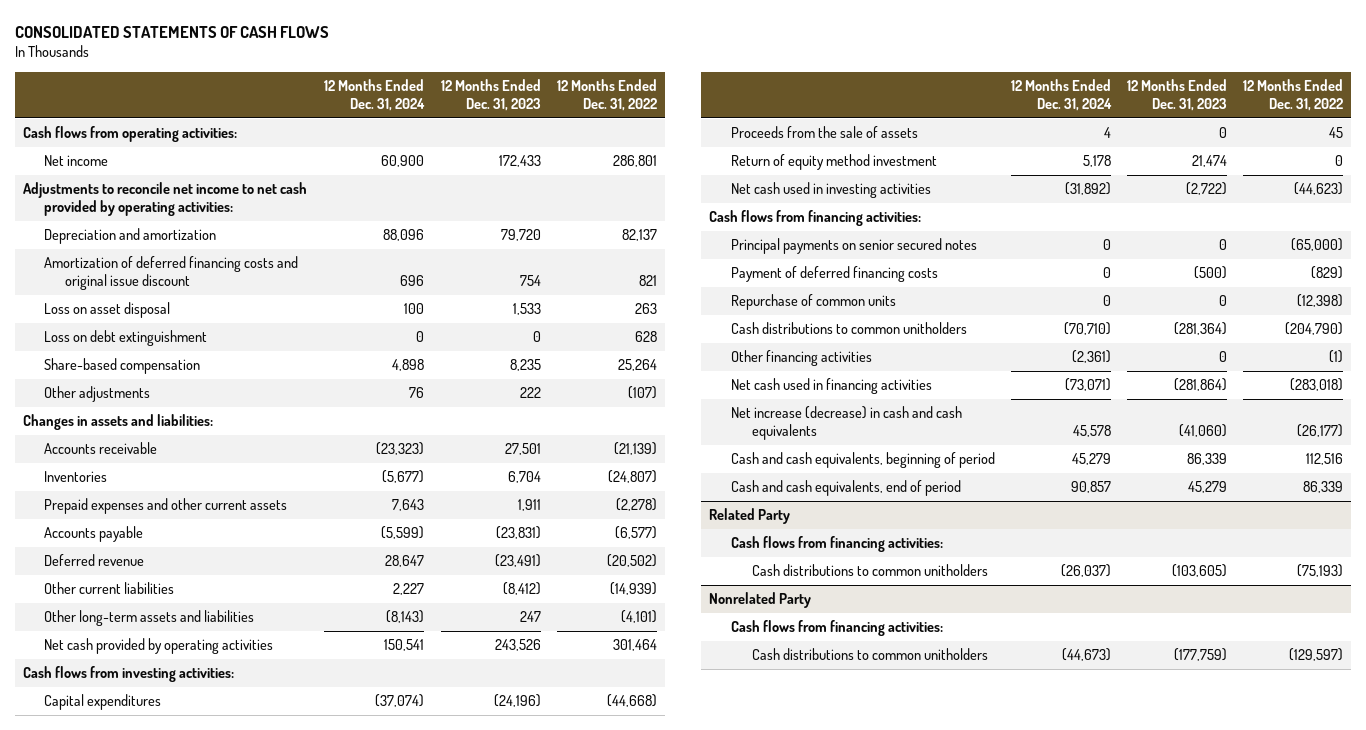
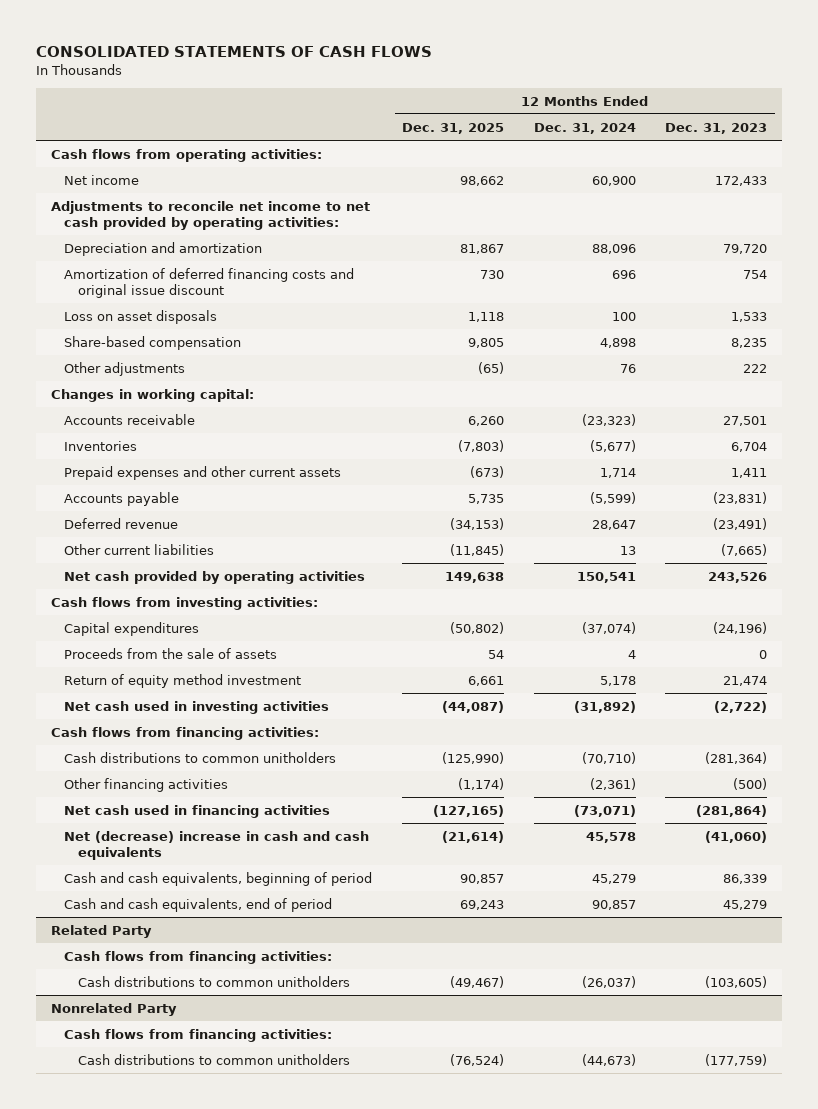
[556,79,657,111] 12 Months Ended Dec. 31, 2022 -> none
none -> [402,122,505,134] Dec. 31, 2025
[44,330,208,347] Loss on debt extinguishment -> none
[44,302,171,319] Loss on asset disposal -> [64,309,218,324] Loss on asset disposals
[23,414,214,431] Changes in assets and liabilities: -> [51,388,255,402] Changes in working capital:
[392,499,425,512] 7,643 -> [599,467,636,478] 1,714
[517,499,541,512] 1,911 -> [731,467,768,478] 1,411
[44,610,255,627] Other long-term assets and liabilities -> none
[393,583,425,596] 2,227 -> [619,545,636,555] 13
[502,582,541,596] (8,412) -> [721,543,768,556] (7,665)
[730,238,977,255] Principal payments on senior secured notes -> none
[730,266,938,283] Payment of deferred financing costs -> none
[730,294,896,311] Repurchase of common units -> none
[1219,351,1228,363] 0 -> [733,777,768,790] (500)
[730,406,962,441] Net increase (decrease) in cash and cash equivalents -> [64,830,370,860] Net (decrease) increase in cash and cash equivalents

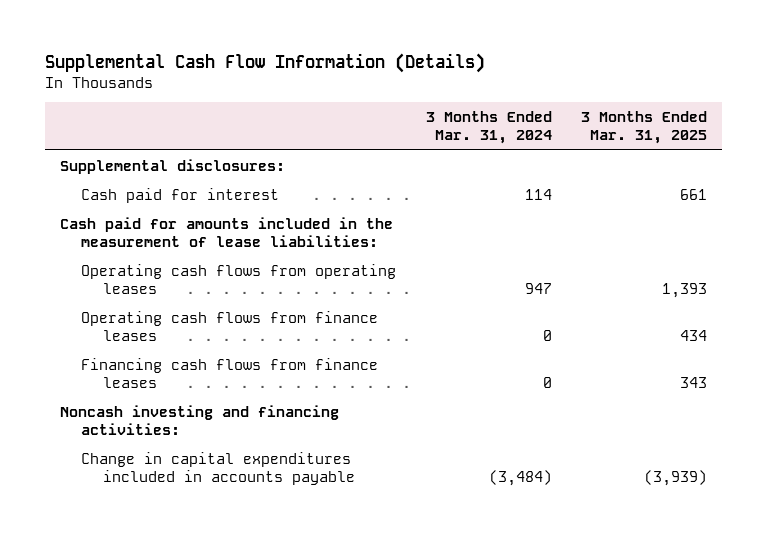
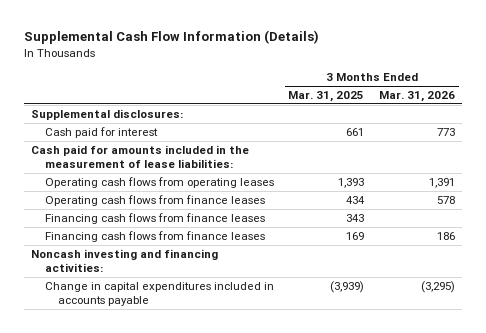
[425,111,552,145] 3 Months Ended Mar. 31, 2024 -> none
none -> [378,91,455,103] Mar. 31, 2026
none -> [44,230,265,242] Financing cash flows from finance leases

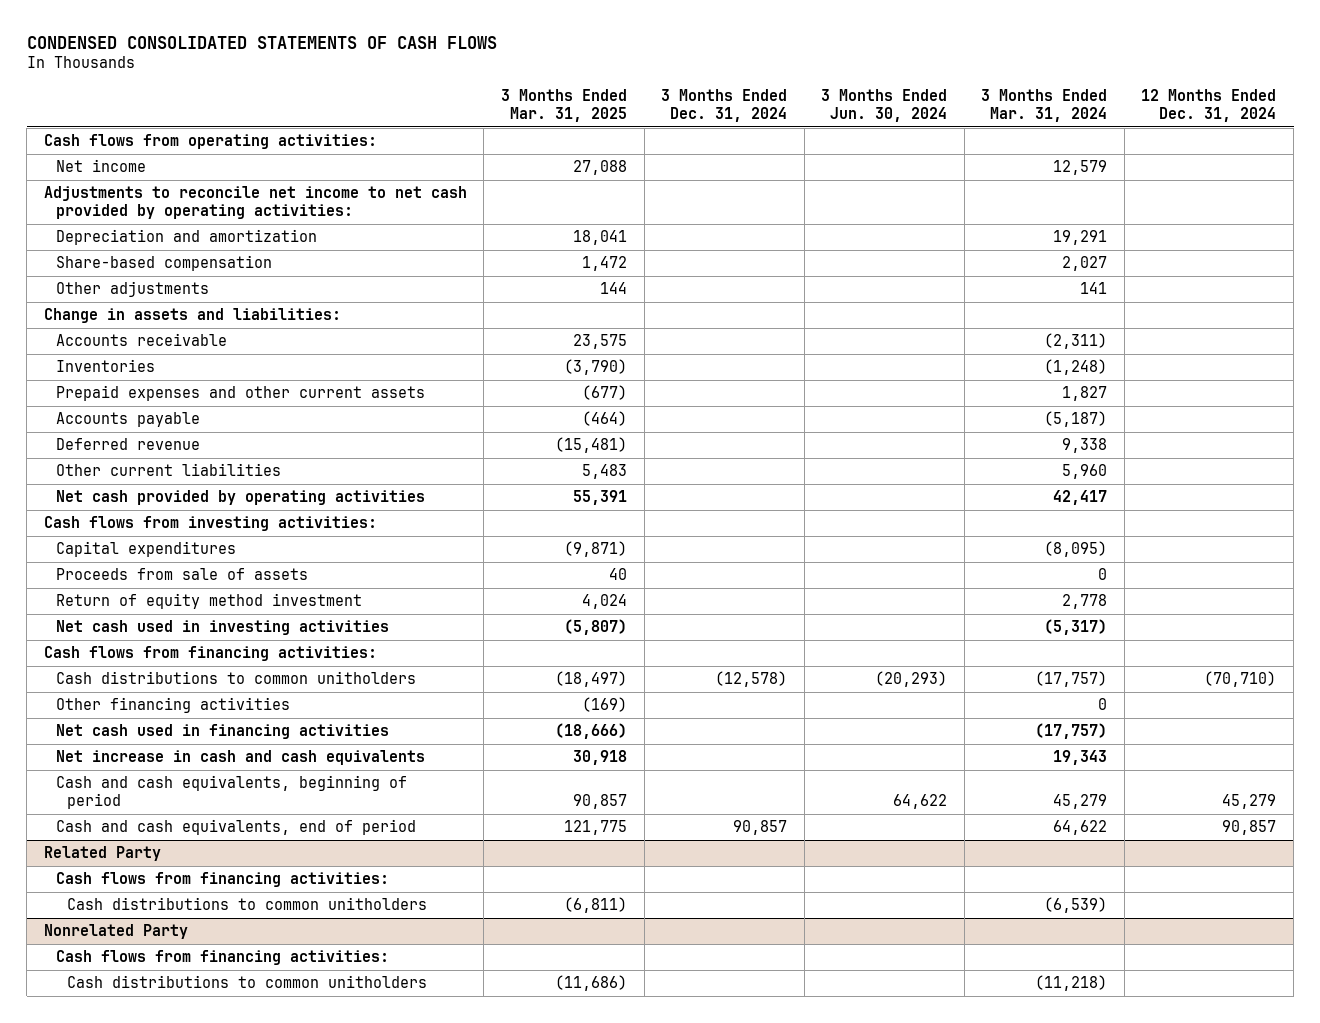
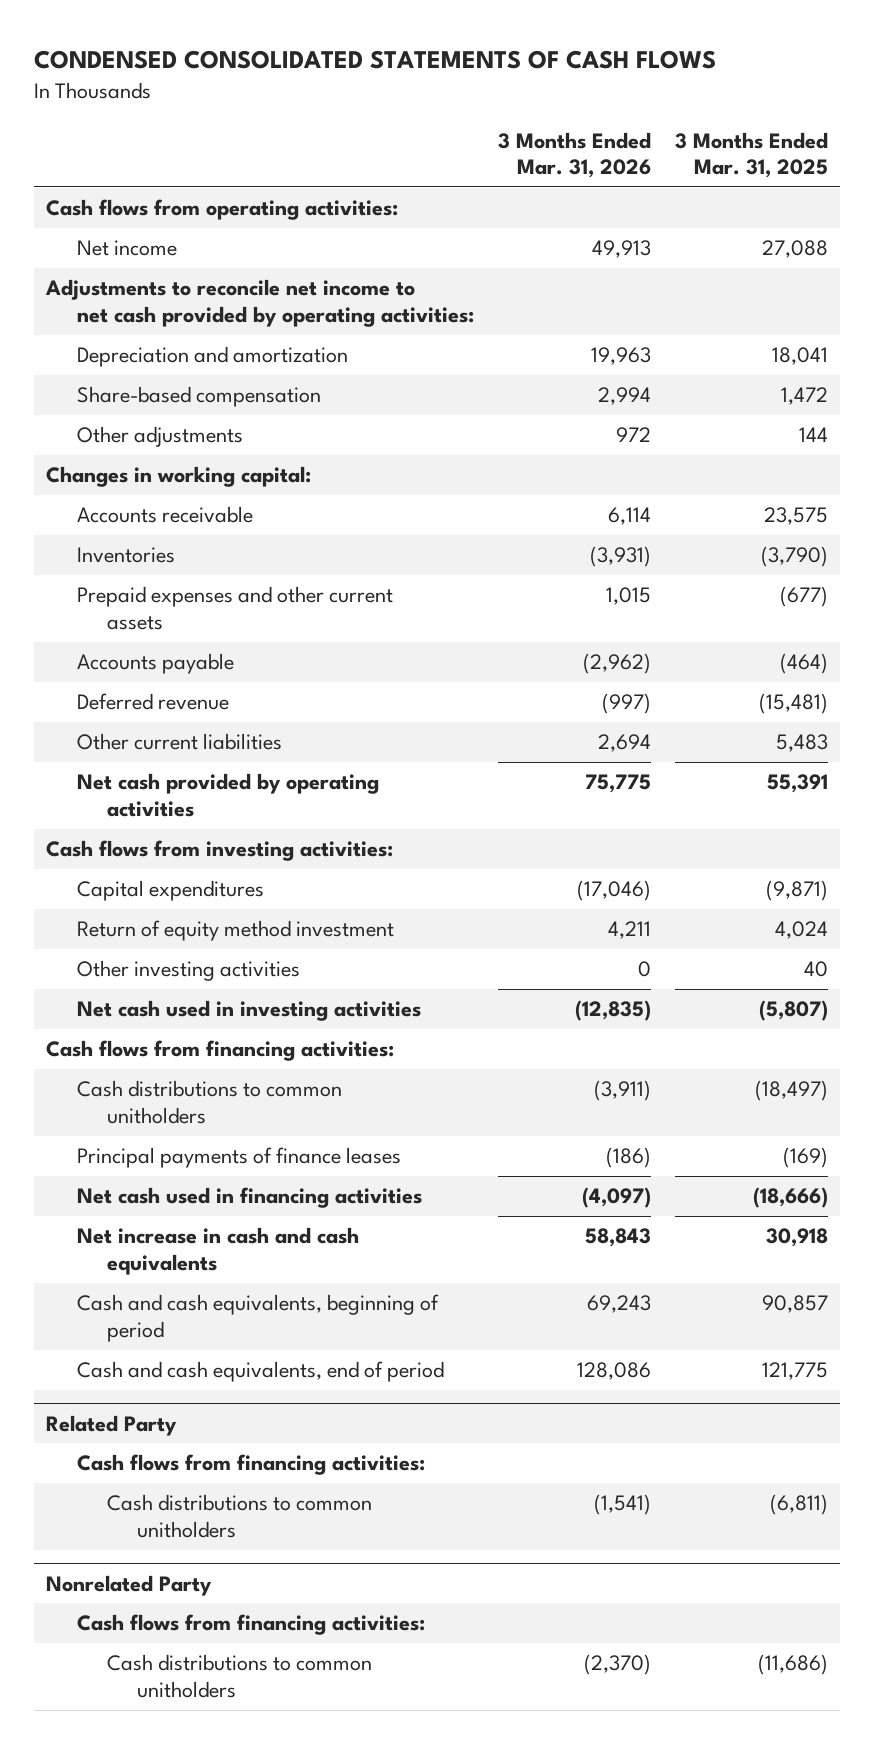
[661,88,788,122] 3 Months Ended Dec. 31, 2024 -> none
[821,88,948,122] 3 Months Ended Jun. 30, 2024 -> none
[981,88,1108,122] 3 Months Ended Mar. 31, 2024 -> none
[1141,88,1277,122] 12 Months Ended Dec. 31, 2024 -> none
none -> [497,131,651,178] 3 Months Ended Mar. 31, 2026
[43,308,341,324] Change in assets and liabilities: -> [46,466,312,488] Changes in working capital:
[55,568,308,581] Proceeds from sale of assets -> none
none -> [76,960,300,982] Other investing activities
[55,697,290,714] Other financing activities -> [76,1147,401,1169] Principal payments of finance leases

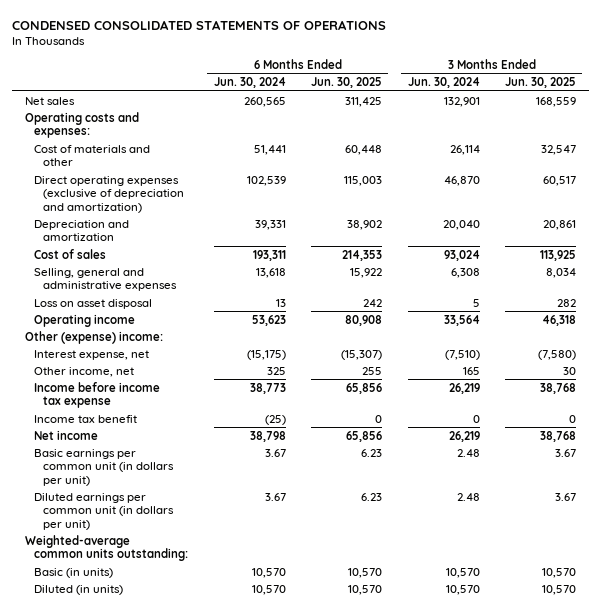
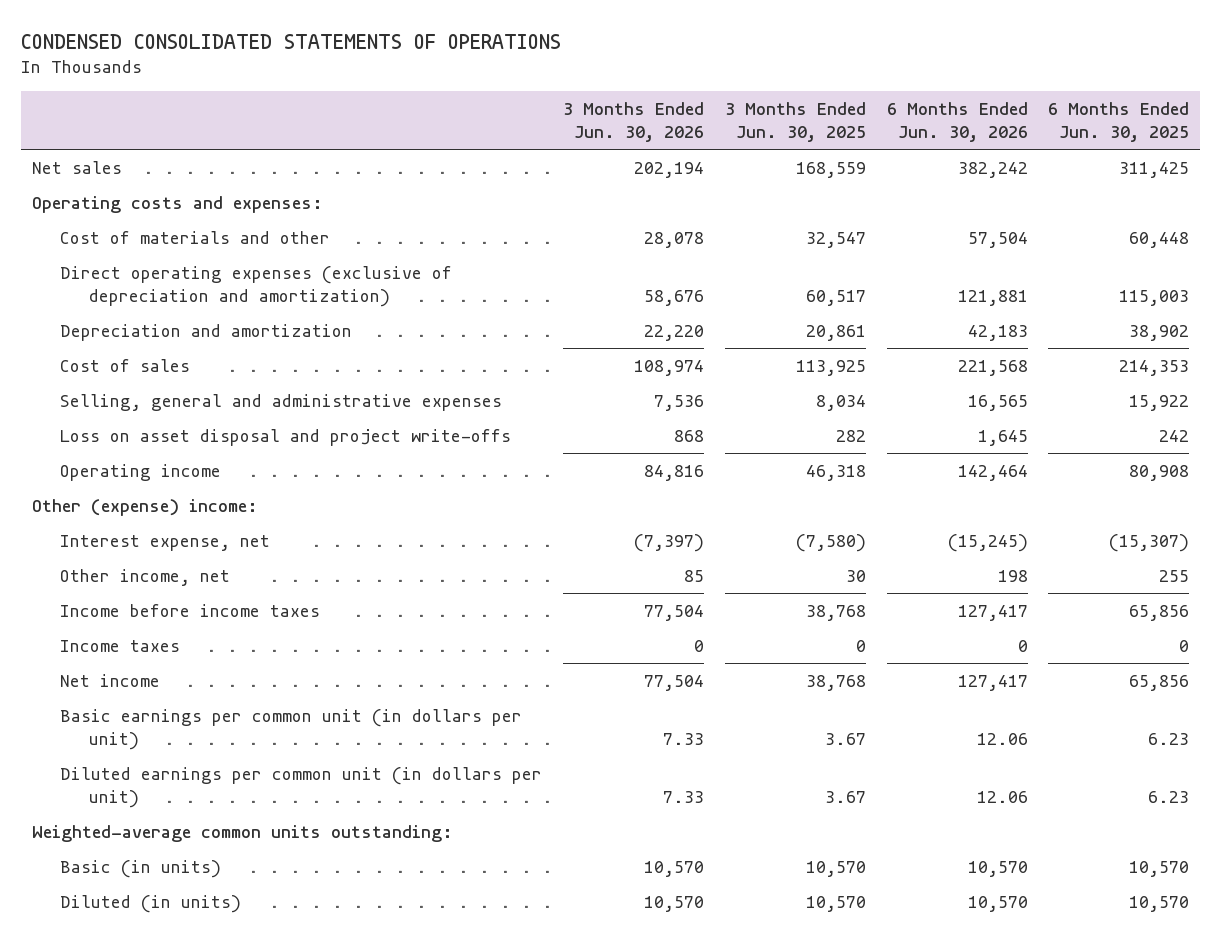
[213,77,286,89] Jun. 30, 2024 -> none
[407,77,480,89] Jun. 30, 2024 -> none
none -> [563,101,705,142] 3 Months Ended Jun. 30, 2026
none -> [886,101,1028,142] 6 Months Ended Jun. 30, 2026
[34,298,153,309] Loss on asset disposal -> [60,428,512,446] Loss on asset disposal and project write-offs
[34,381,161,409] Income before income tax expense -> [60,603,321,617] Income before income taxes
[34,414,138,423] Income tax benefit -> [60,639,181,652] Income taxes

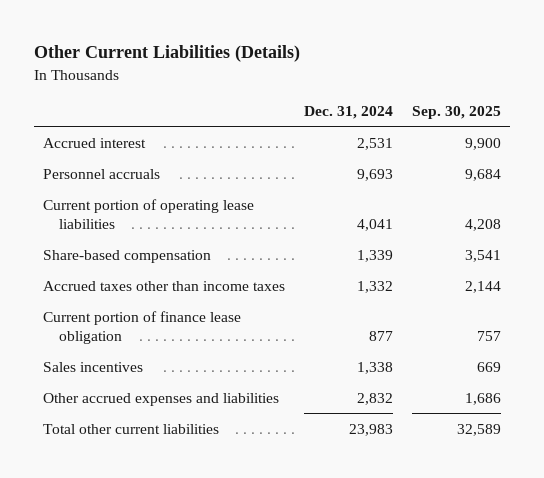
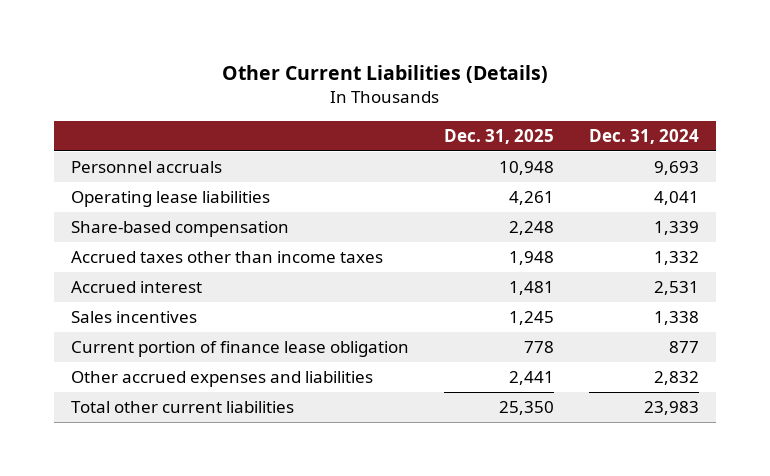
[411,105,501,119] Sep. 30, 2025 -> none
none -> [443,128,554,144] Dec. 31, 2025
[43,198,255,229] Current portion of operating lease liabilities -> [71,191,271,208] Operating lease liabilities
[43,137,147,148] Accrued interest -> [71,281,203,294] Accrued interest
[43,310,242,344] Current portion of finance lease obligation -> [71,341,410,358] Current portion of finance lease obligation

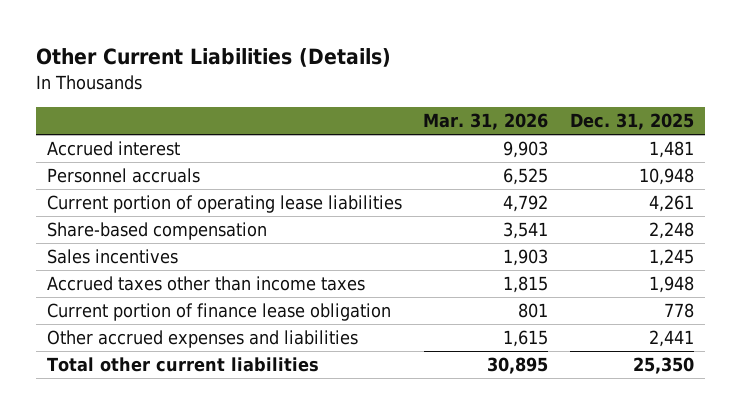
[588,128,699,144] Dec. 31, 2024 -> none
none -> [423,113,549,131] Mar. 31, 2026
[71,281,203,294] Accrued interest -> [46,141,180,157] Accrued interest
[71,191,271,208] Operating lease liabilities -> [46,195,402,214] Current portion of operating lease liabilities
[71,251,384,264] Accrued taxes other than income taxes -> [46,276,365,292] Accrued taxes other than income taxes

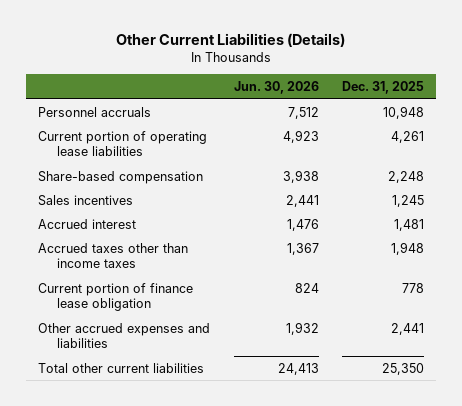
[423,113,549,131] Mar. 31, 2026 -> none
none -> [233,80,319,94] Jun. 30, 2026
[46,141,180,157] Accrued interest -> [37,218,136,229] Accrued interest

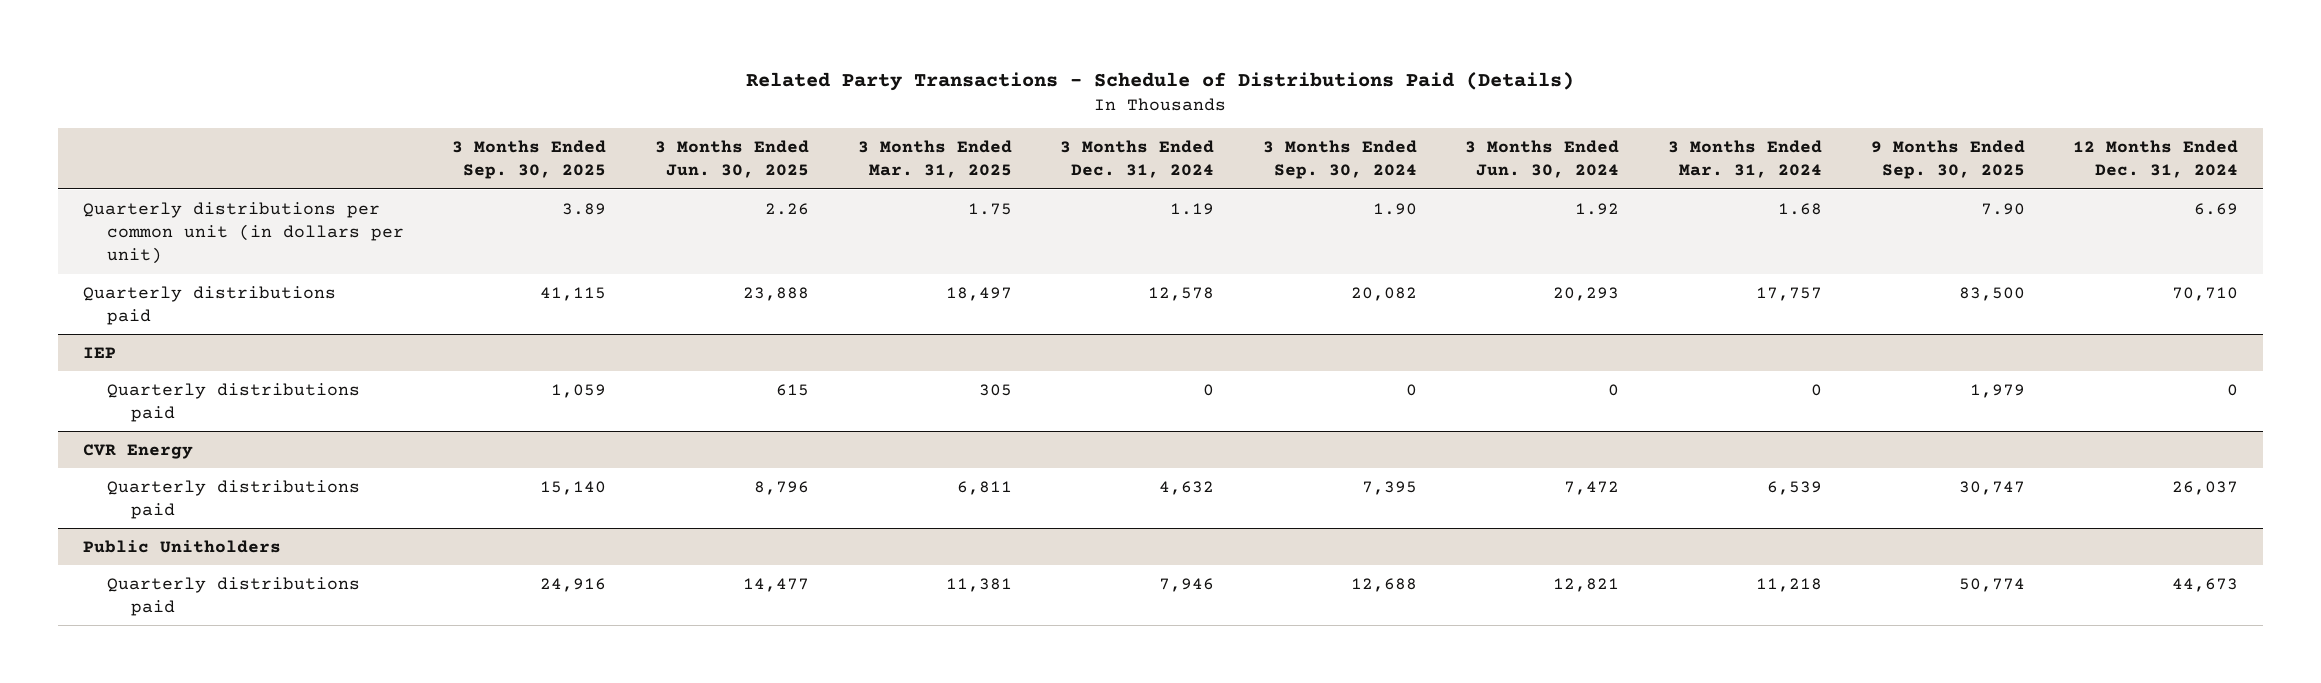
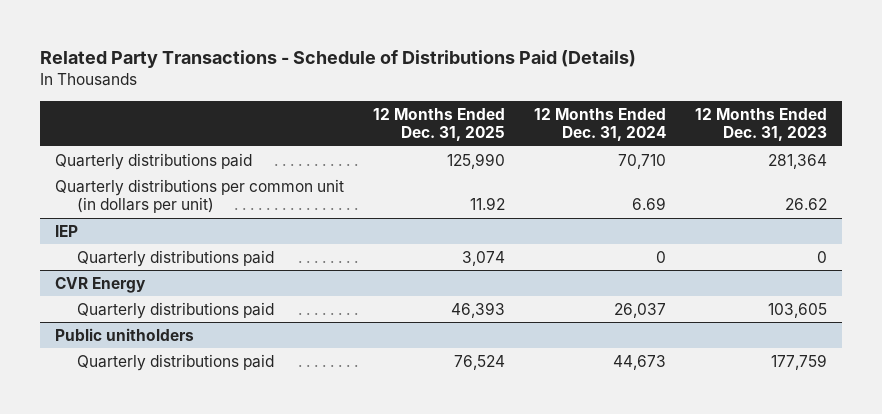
[452,140,607,180] 3 Months Ended Sep. 30, 2025 -> none
[654,140,809,179] 3 Months Ended Jun. 30, 2025 -> none
[857,140,1012,179] 3 Months Ended Mar. 31, 2025 -> none
[1060,140,1215,179] 3 Months Ended Dec. 31, 2024 -> none
[1262,140,1417,180] 3 Months Ended Sep. 30, 2024 -> none
[1465,140,1620,179] 3 Months Ended Jun. 30, 2024 -> none
[1668,140,1823,179] 3 Months Ended Mar. 31, 2024 -> none
[1870,140,2025,180] 9 Months Ended Sep. 30, 2025 -> none
none -> [372,107,505,142] 12 Months Ended Dec. 31, 2025
none -> [695,107,828,142] 12 Months Ended Dec. 31, 2023
[82,201,404,265] Quarterly distributions per common unit (in dollars per unit) -> [54,178,344,214] Quarterly distributions per common unit (in dollars per unit)
[82,539,281,553] Public Unitholders -> [54,327,194,341] Public unitholders

